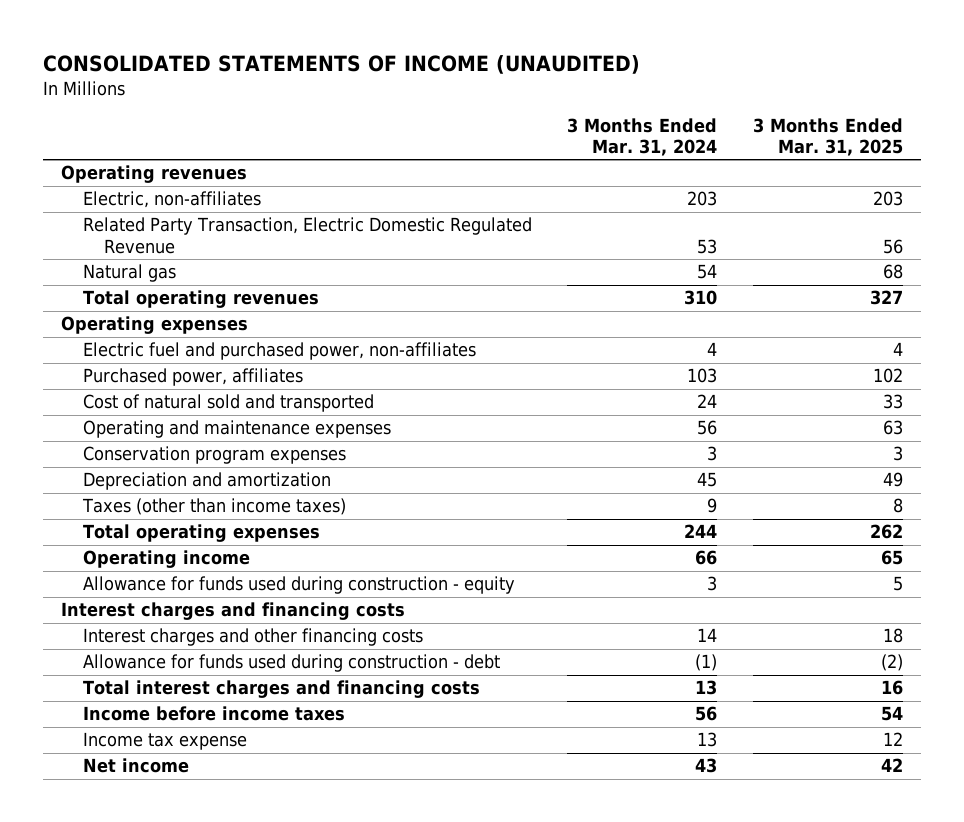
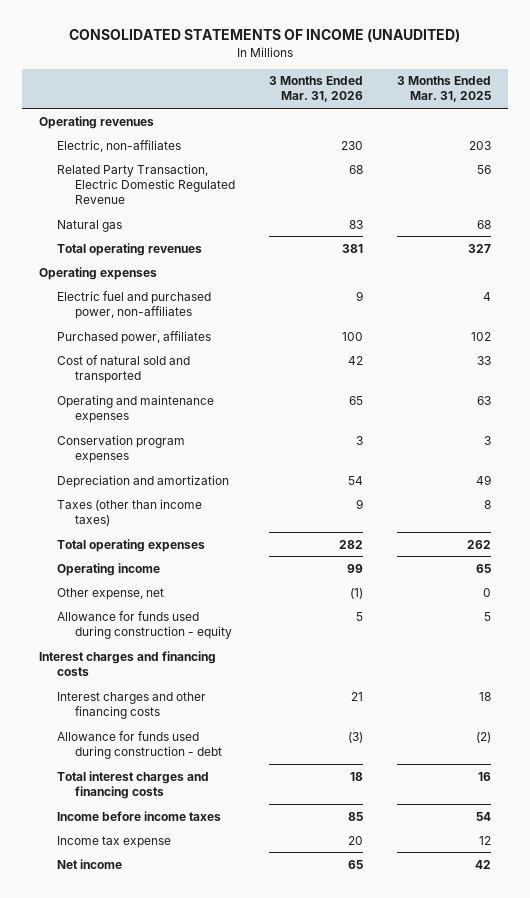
[567,117,718,156] 3 Months Ended Mar. 31, 2024 -> none
none -> [269,76,364,103] 3 Months Ended Mar. 31, 2026
none -> [56,587,164,600] Other expense, net

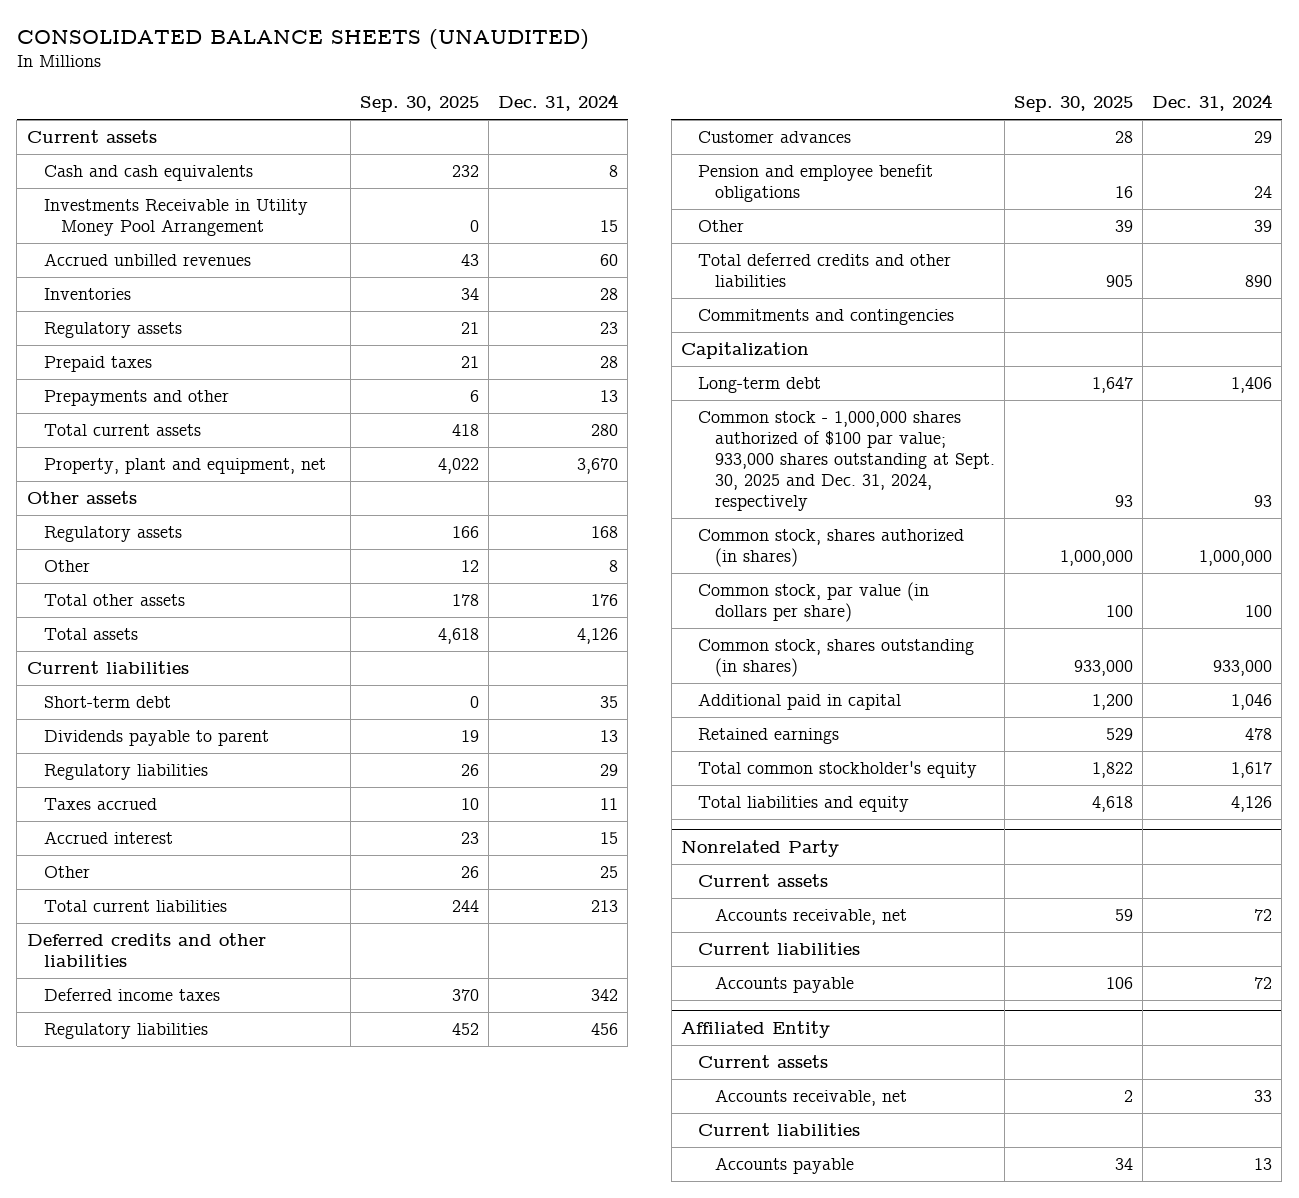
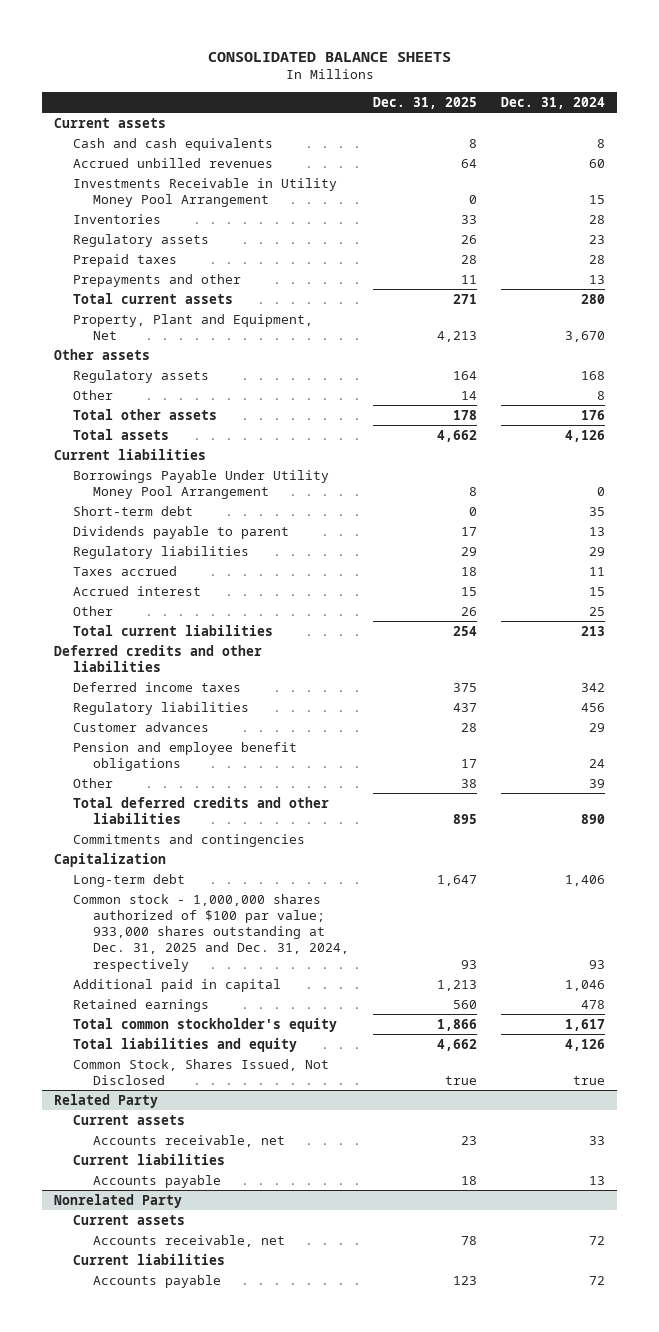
[16,28,589,50] CONSOLIDATED BALANCE SHEETS (UNAUDITED) -> [207,52,451,63] CONSOLIDATED BALANCE SHEETS
[359,95,479,112] Sep. 30, 2025 -> none
none -> [372,96,477,109] Dec. 31, 2025
[43,199,308,237] Investments Receivable in Utility Money Pool Arrangement -> [73,177,338,207] Investments Receivable in Utility Money Pool Arrangement
[43,458,326,475] Property, plant and equipment, net -> [73,313,314,340] Property, Plant and Equipment, Net
none -> [73,469,330,499] Borrowings Payable Under Utility Money Pool Arrangement
[697,529,964,568] Common stock, shares authorized (in shares) -> none
[697,582,929,623] Common stock, par value (in dollars per share) -> none
[697,639,974,678] Common stock, shares outstanding (in shares) -> none
[697,411,995,511] Common stock - 1,000,000 shares authorized of $100 par value; 933,000 shares outstanding at Sept. 30, 2025 and Dec. 31, 2024, respectively -> [73,893,349,972] Common stock - 1,000,000 shares authorized of $100 par value; 933,000 shares outstanding at Dec. 31, 2025 and Dec. 31, 2024, respectively
none -> [73,1058,330,1085] Common Stock, Shares Issued, Not Disclosed
none -> [54,1093,159,1108] Related Party
none -> [73,1114,186,1125] Current assets
none -> [92,1134,285,1147] Accounts receivable, net
none -> [73,1153,226,1165] Current liabilities
none -> [92,1174,221,1188] Accounts payable
[680,1020,830,1038] Affiliated Entity -> none
[697,1055,828,1069] Current assets -> none
[714,1089,907,1107] Accounts receivable, net -> none
[697,1123,860,1137] Current liabilities -> none
[714,1157,854,1175] Accounts payable -> none

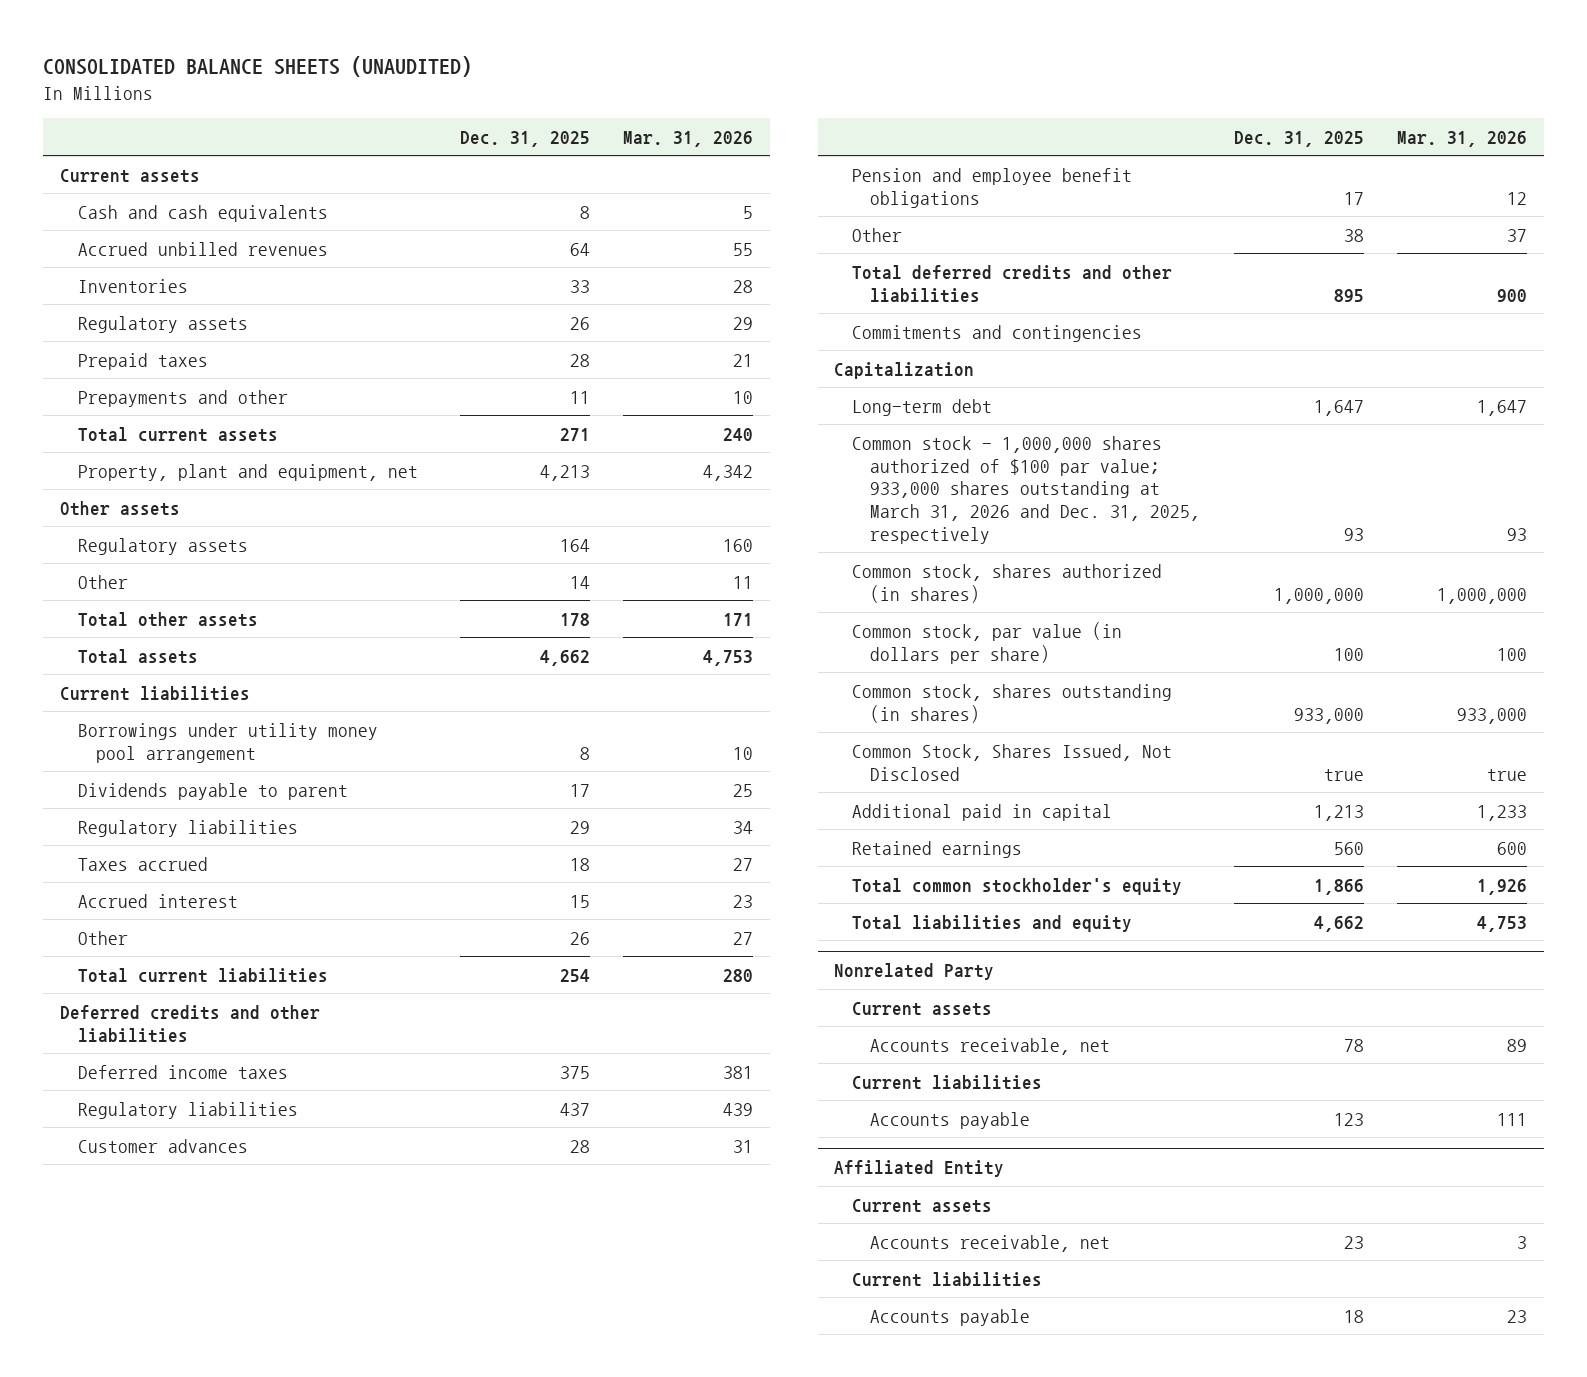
[207,52,451,63] CONSOLIDATED BALANCE SHEETS -> [43,56,473,78] CONSOLIDATED BALANCE SHEETS (UNAUDITED)
[501,96,606,109] Dec. 31, 2024 -> none
none -> [623,130,754,147] Mar. 31, 2026
[73,177,338,207] Investments Receivable in Utility Money Pool Arrangement -> none
[73,313,314,340] Property, Plant and Equipment, Net -> [78,463,419,481] Property, plant and equipment, net
[73,505,194,516] Short-term debt -> none
[73,469,330,499] Borrowings Payable Under Utility Money Pool Arrangement -> [78,722,379,763] Borrowings under utility money pool arrangement
[73,893,349,972] Common stock - 1,000,000 shares authorized of $100 par value; 933,000 shares outstanding at Dec. 31, 2025 and Dec. 31, 2024, respectively -> [852,435,1201,544] Common stock - 1,000,000 shares authorized of $100 par value; 933,000 shares outstanding at March 31, 2026 and Dec. 31, 2025, respectively
none -> [852,563,1163,603] Common stock, shares authorized (in shares)
none -> [852,621,1123,664] Common stock, par value (in dollars per share)
none -> [852,683,1173,723] Common stock, shares outstanding (in shares)
[73,1058,330,1085] Common Stock, Shares Issued, Not Disclosed -> [852,743,1173,781] Common Stock, Shares Issued, Not Disclosed
[54,1093,159,1108] Related Party -> none
[73,1114,186,1125] Current assets -> none
[92,1134,285,1147] Accounts receivable, net -> none
[73,1153,226,1165] Current liabilities -> none
[92,1174,221,1188] Accounts payable -> none
none -> [834,1160,1005,1178] Affiliated Entity
none -> [852,1198,993,1213] Current assets
none -> [870,1234,1111,1252] Accounts receivable, net
none -> [852,1271,1043,1287] Current liabilities
none -> [870,1308,1031,1326] Accounts payable

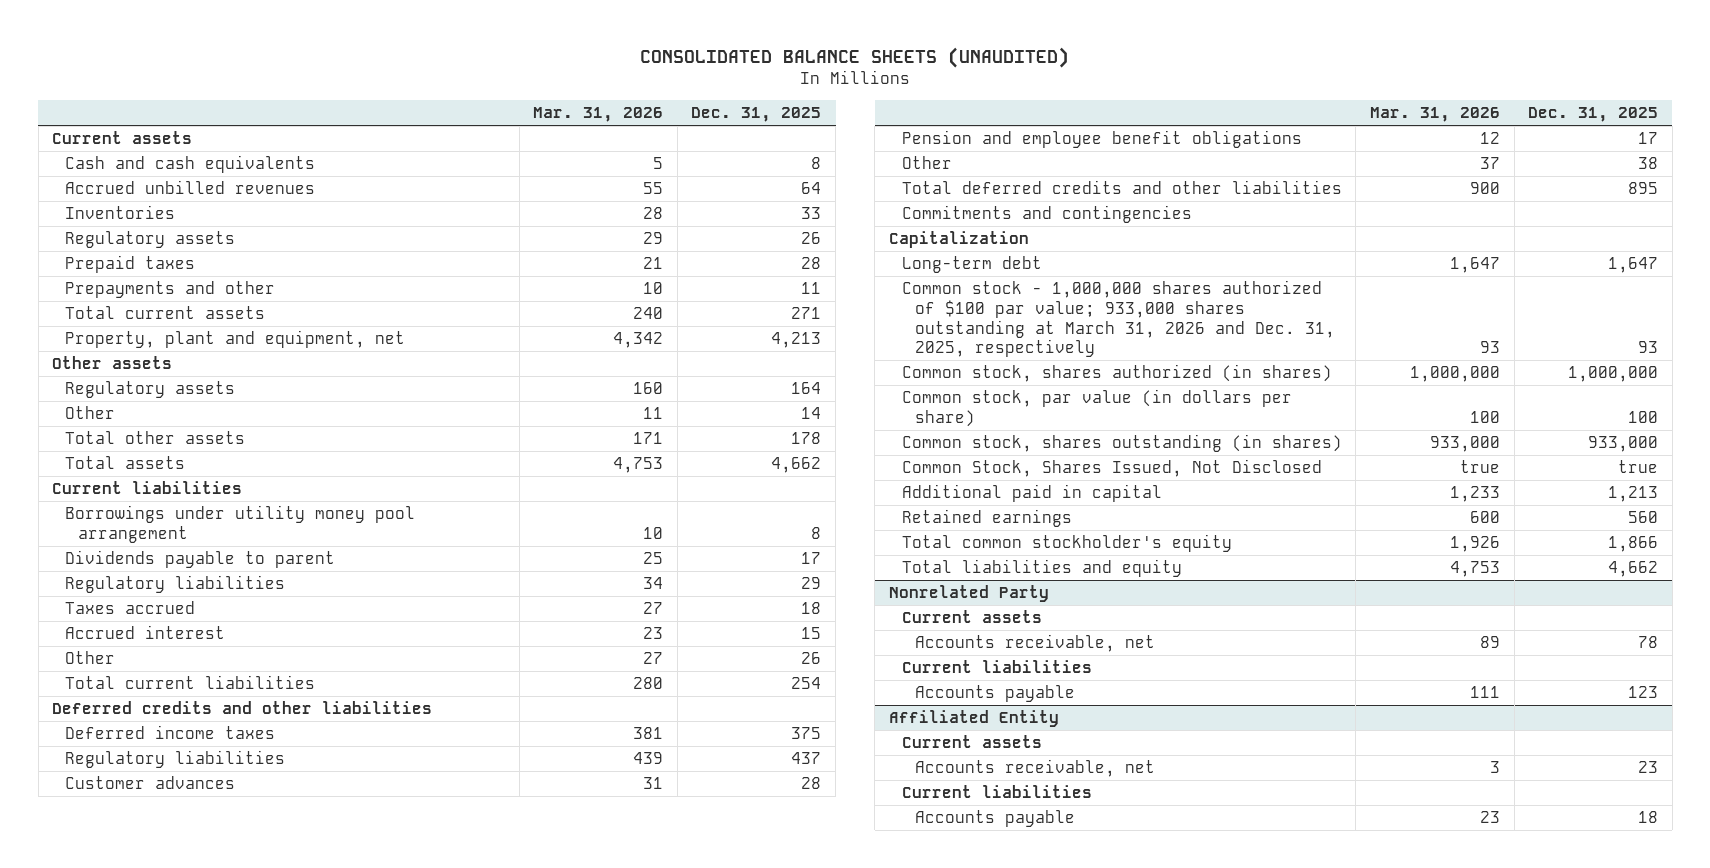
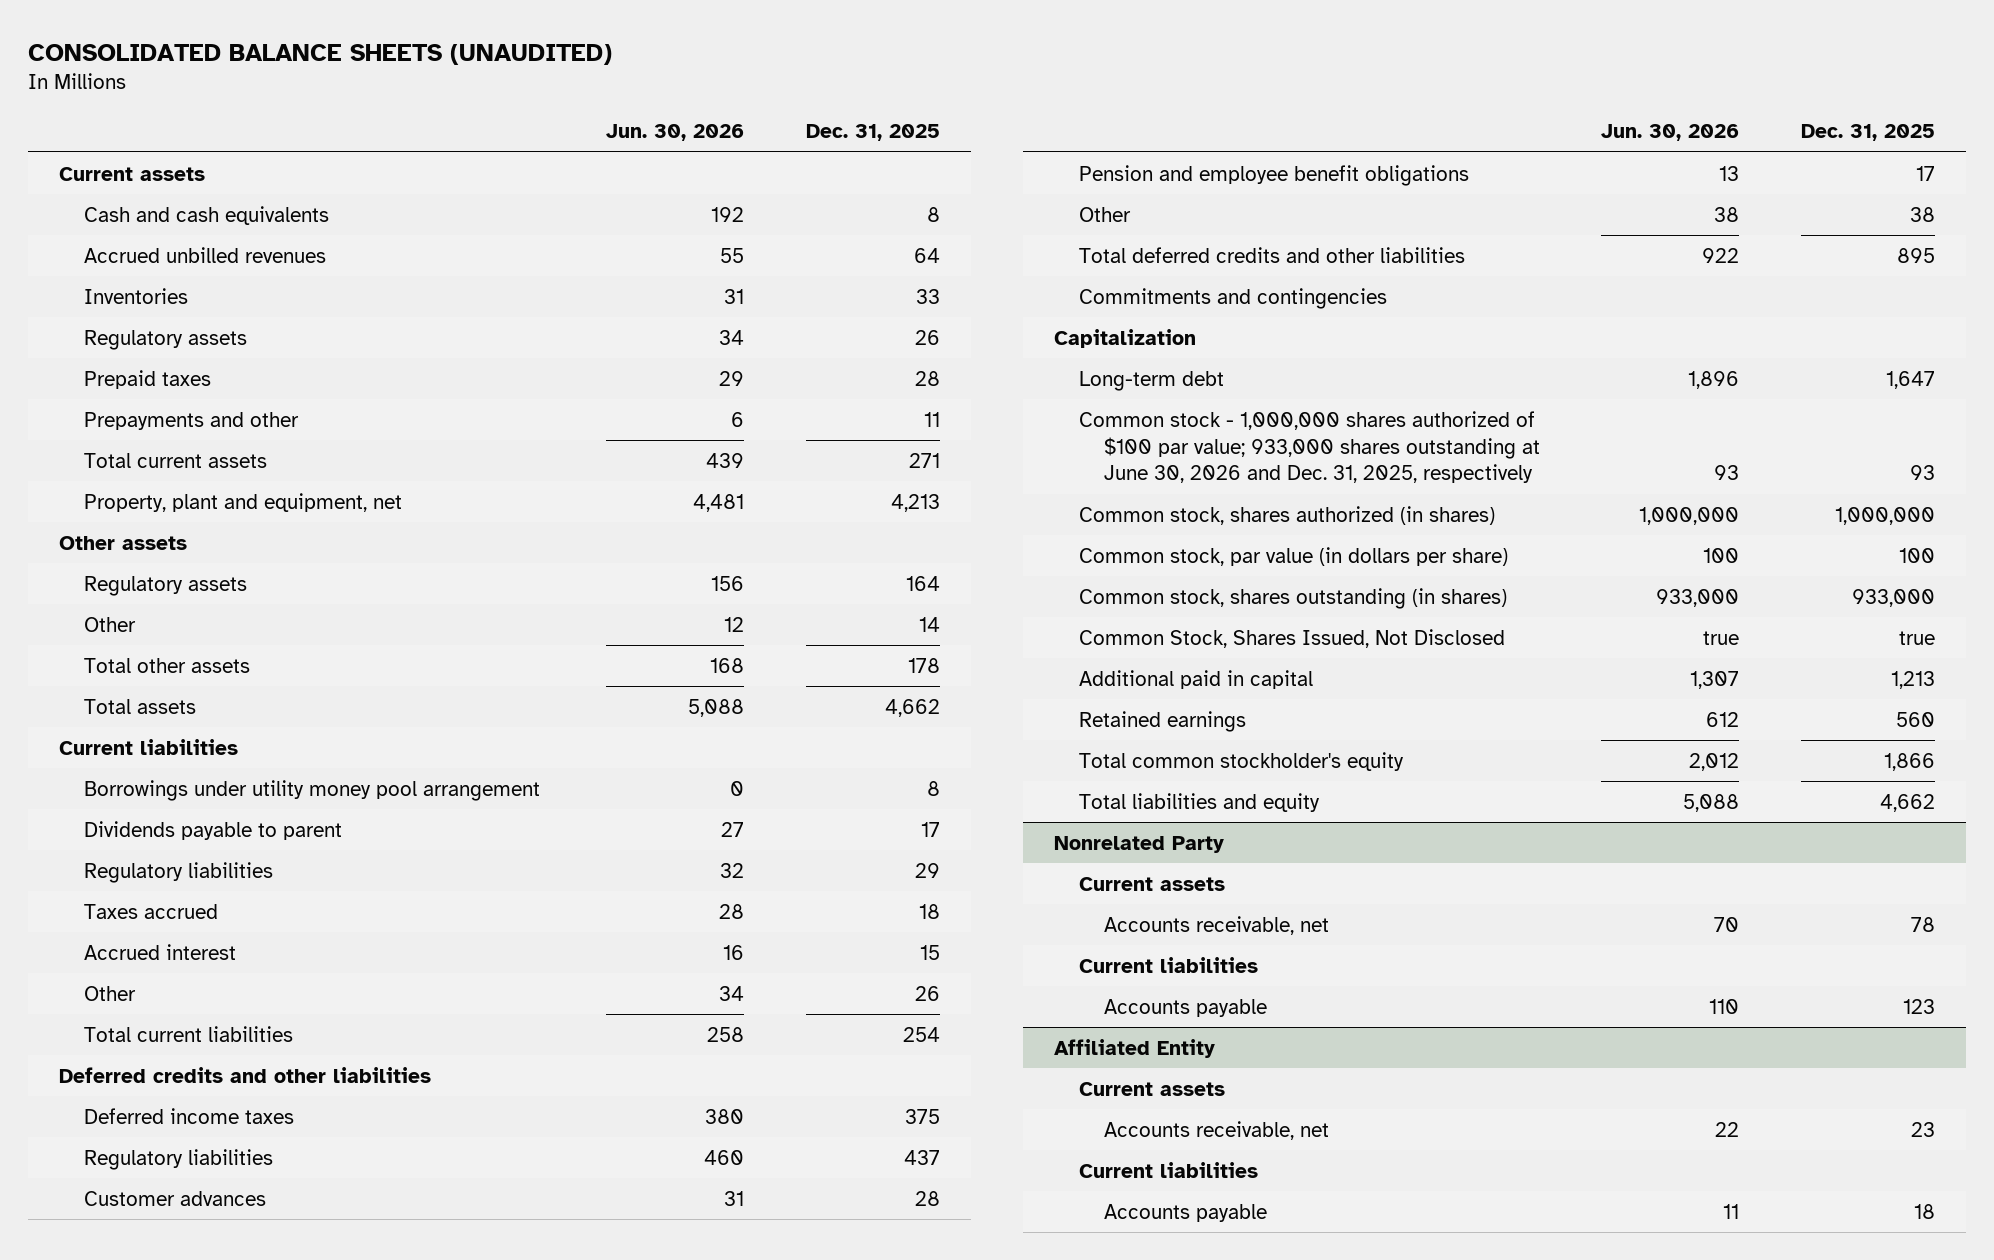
[533,107,664,123] Mar. 31, 2026 -> none
none -> [606,124,745,142] Jun. 30, 2026
[901,280,1335,358] Common stock - 1,000,000 shares authorized of $100 par value; 933,000 shares outstanding at March 31, 2026 and Dec. 31, 2025, respectively -> [1078,410,1540,484] Common stock - 1,000,000 shares authorized of $100 par value; 933,000 shares outstanding at June 30, 2026 and Dec. 31, 2025, respectively

